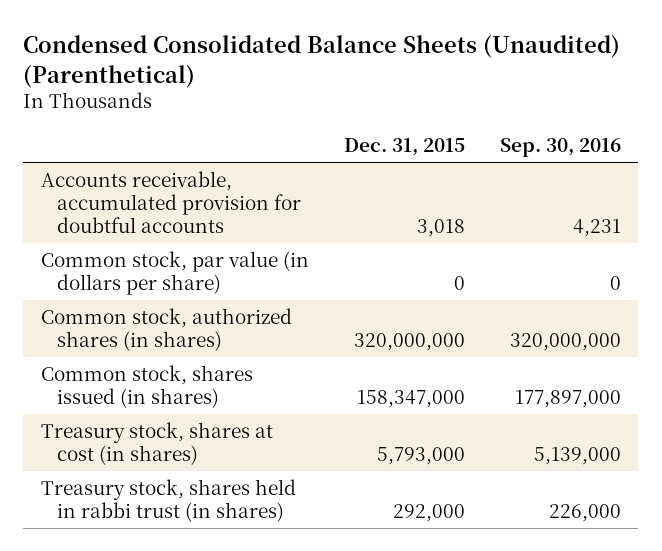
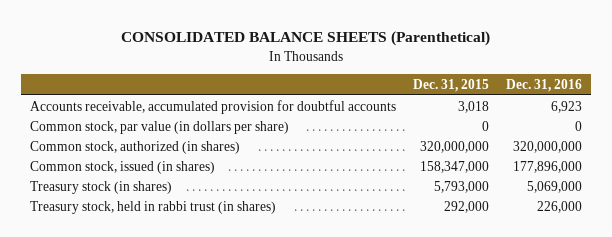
[23,34,621,88] Condensed Consolidated Balance Sheets (Unaudited) (Parenthetical) -> [121,31,491,47] CONSOLIDATED BALANCE SHEETS (Parenthetical)
[499,137,621,157] Sep. 30, 2016 -> none
none -> [506,78,583,92] Dec. 31, 2016
[40,308,292,352] Common stock, authorized shares (in shares) -> [29,140,240,154] Common stock, authorized (in shares)
[40,365,253,409] Common stock, shares issued (in shares) -> [29,160,215,174] Common stock, issued (in shares)
[40,422,273,466] Treasury stock, shares at cost (in shares) -> [29,180,172,194] Treasury stock (in shares)
[40,479,296,523] Treasury stock, shares held in rabbi trust (in shares) -> [29,200,276,214] Treasury stock, held in rabbi trust (in shares)

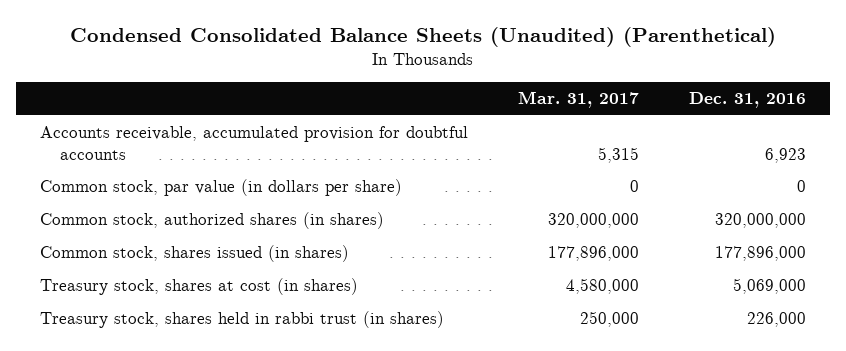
[121,31,491,47] CONSOLIDATED BALANCE SHEETS (Parenthetical) -> [69,27,776,48] Condensed Consolidated Balance Sheets (Unaudited) (Parenthetical)
[413,78,490,92] Dec. 31, 2015 -> none
none -> [517,91,639,109] Mar. 31, 2017
[29,140,240,154] Common stock, authorized (in shares) -> [40,212,385,230] Common stock, authorized shares (in shares)
[29,160,215,174] Common stock, issued (in shares) -> [40,245,350,263] Common stock, shares issued (in shares)
[29,180,172,194] Treasury stock (in shares) -> [40,278,359,296] Treasury stock, shares at cost (in shares)
[29,200,276,214] Treasury stock, held in rabbi trust (in shares) -> [40,311,445,329] Treasury stock, shares held in rabbi trust (in shares)

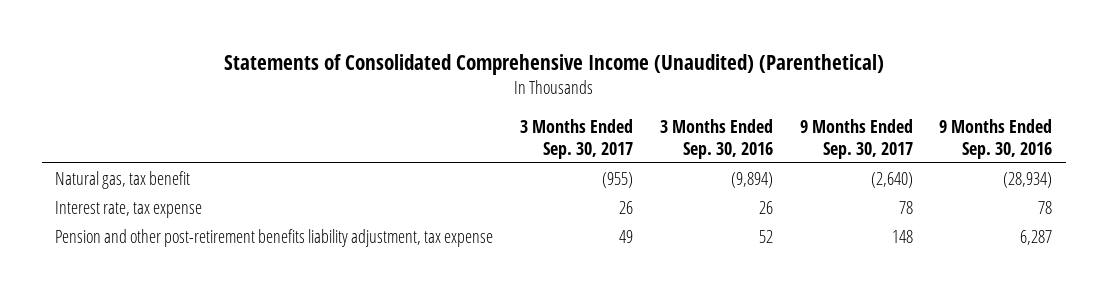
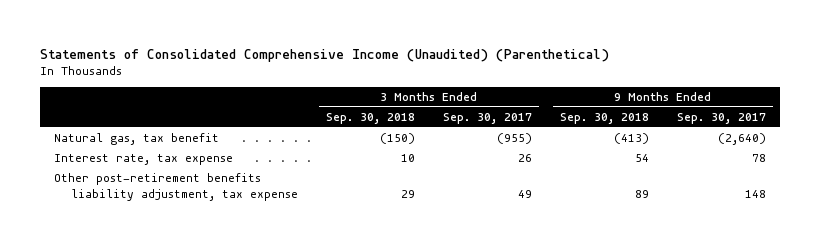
[659,118,773,159] 3 Months Ended Sep. 30, 2016 -> none
[939,118,1053,159] 9 Months Ended Sep. 30, 2016 -> none
none -> [326,112,416,124] Sep. 30, 2018
none -> [559,112,649,124] Sep. 30, 2018
[55,228,494,247] Pension and other post-retirement benefits liability adjustment, tax expense -> [53,173,299,201] Other post-retirement benefits liability adjustment, tax expense

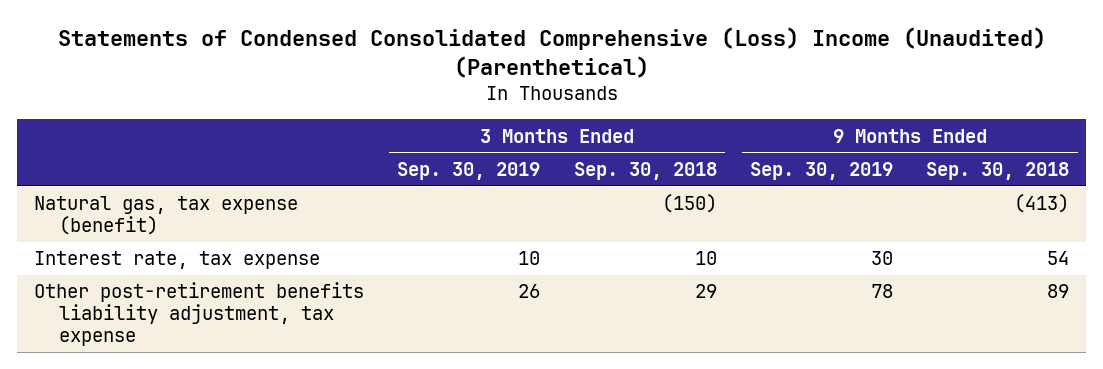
[39,48,609,62] Statements of Consolidated Comprehensive Income (Unaudited) (Parenthetical) -> [57,27,1046,79] Statements of Condensed Consolidated Comprehensive (Loss) Income (Unaudited) (Parenthetical)
[443,112,533,124] Sep. 30, 2017 -> none
[676,112,766,124] Sep. 30, 2017 -> none
none -> [397,161,541,180] Sep. 30, 2019
none -> [749,161,893,180] Sep. 30, 2019
[53,133,219,146] Natural gas, tax benefit -> [33,196,298,236] Natural gas, tax expense (benefit)

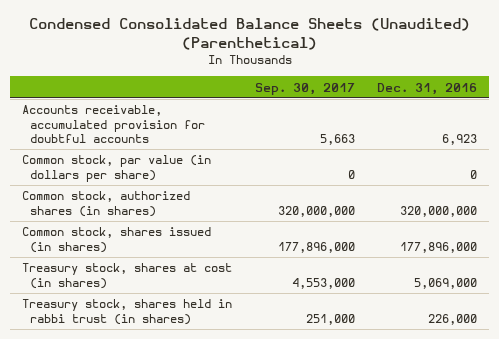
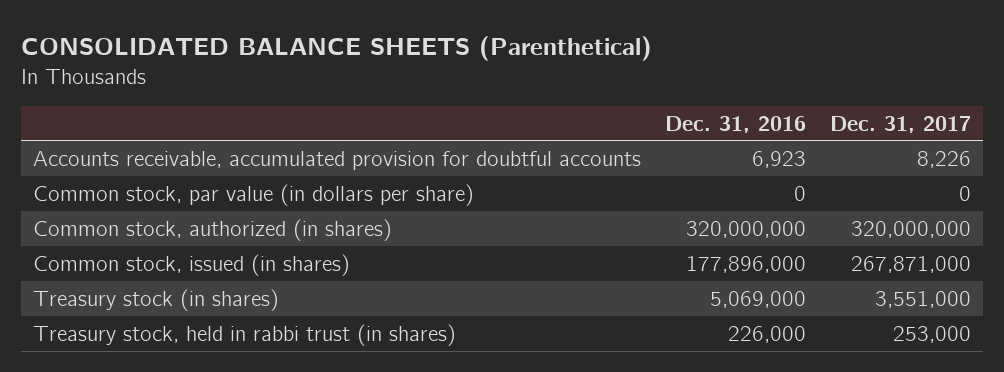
[28,18,470,50] Condensed Consolidated Balance Sheets (Unaudited) (Parenthetical) -> [21,35,653,61] CONSOLIDATED BALANCE SHEETS (Parenthetical)
[254,82,355,95] Sep. 30, 2017 -> none
none -> [829,115,971,133] Dec. 31, 2017
[21,191,190,217] Common stock, authorized shares (in shares) -> [32,218,392,241] Common stock, authorized (in shares)
[21,227,211,253] Common stock, shares issued (in shares) -> [32,253,350,276] Common stock, issued (in shares)
[21,263,232,289] Treasury stock, shares at cost (in shares) -> [32,288,279,311] Treasury stock (in shares)
[21,299,232,325] Treasury stock, shares held in rabbi trust (in shares) -> [32,323,456,346] Treasury stock, held in rabbi trust (in shares)

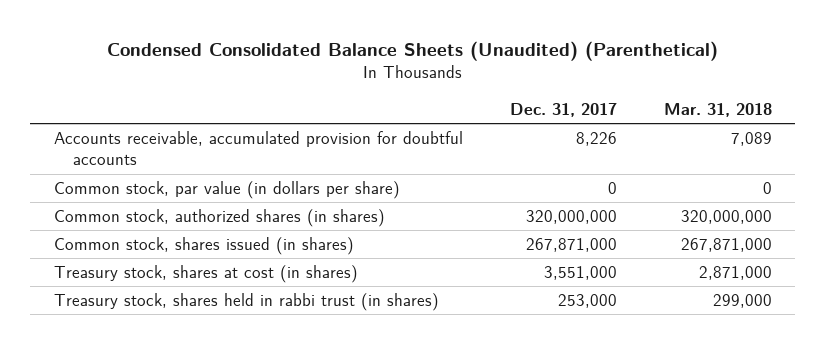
[21,35,653,61] CONSOLIDATED BALANCE SHEETS (Parenthetical) -> [106,40,718,61] Condensed Consolidated Balance Sheets (Unaudited) (Parenthetical)
[664,115,806,133] Dec. 31, 2016 -> none
none -> [663,102,772,117] Mar. 31, 2018
[32,218,392,241] Common stock, authorized (in shares) -> [53,208,385,227] Common stock, authorized shares (in shares)
[32,253,350,276] Common stock, issued (in shares) -> [53,236,354,255] Common stock, shares issued (in shares)
[32,288,279,311] Treasury stock (in shares) -> [53,264,358,283] Treasury stock, shares at cost (in shares)
[32,323,456,346] Treasury stock, held in rabbi trust (in shares) -> [53,292,439,311] Treasury stock, shares held in rabbi trust (in shares)

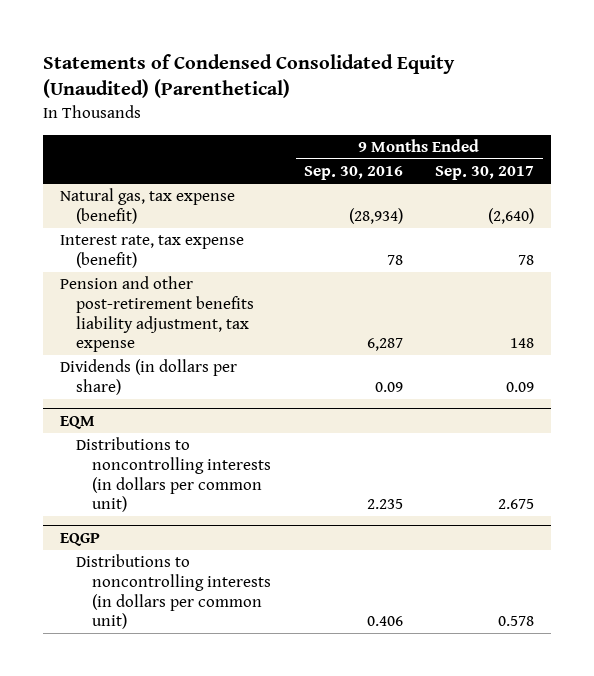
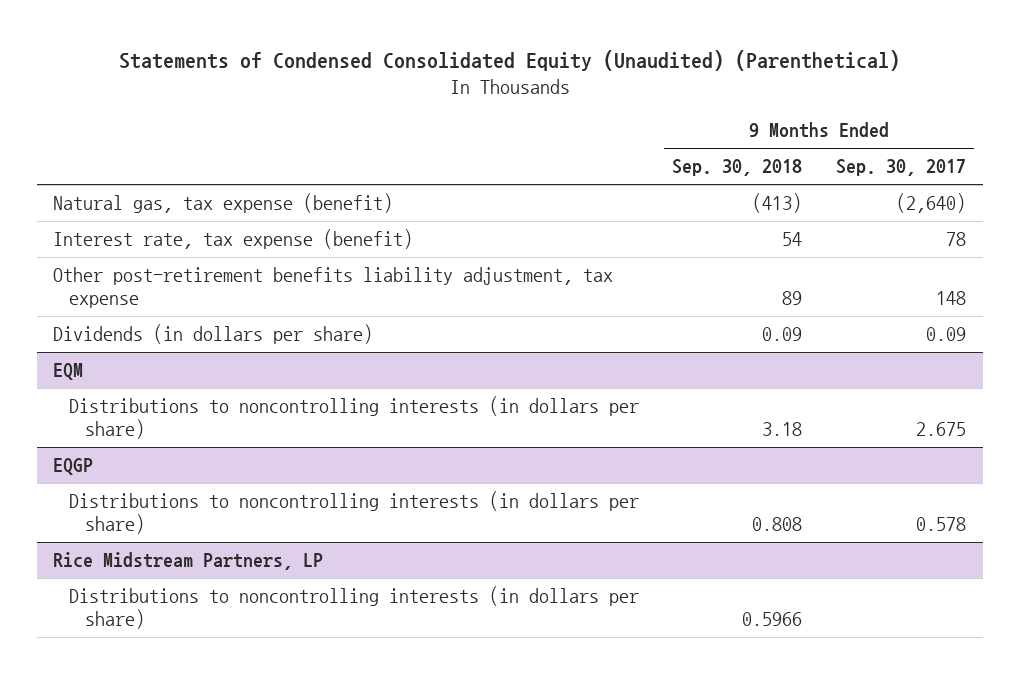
[303,166,403,181] Sep. 30, 2016 -> none
none -> [672,159,803,177] Sep. 30, 2018
[59,276,254,353] Pension and other post-retirement benefits liability adjustment, tax expense -> [53,267,614,309] Other post-retirement benefits liability adjustment, tax expense
[75,437,272,513] Distributions to noncontrolling interests (in dollars per common unit) -> [69,396,640,440] Distributions to noncontrolling interests (in dollars per share)
[75,554,272,630] Distributions to noncontrolling interests (in dollars per common unit) -> [69,491,640,535] Distributions to noncontrolling interests (in dollars per share)
none -> [53,552,324,571] Rice Midstream Partners, LP
none -> [69,586,640,630] Distributions to noncontrolling interests (in dollars per share)

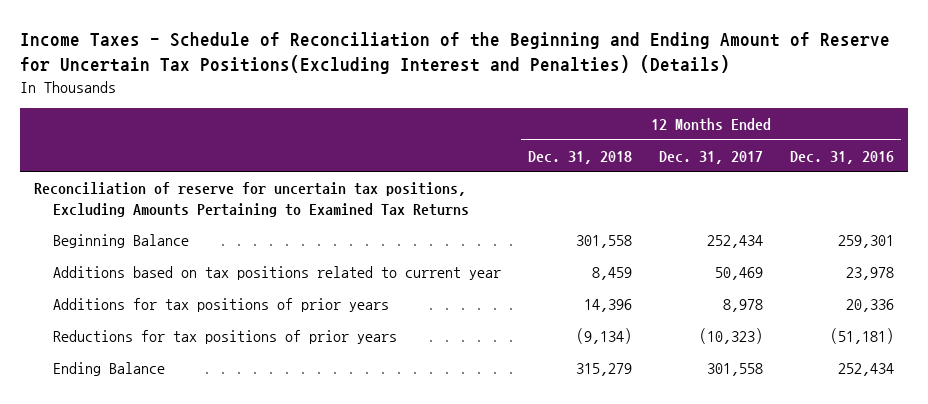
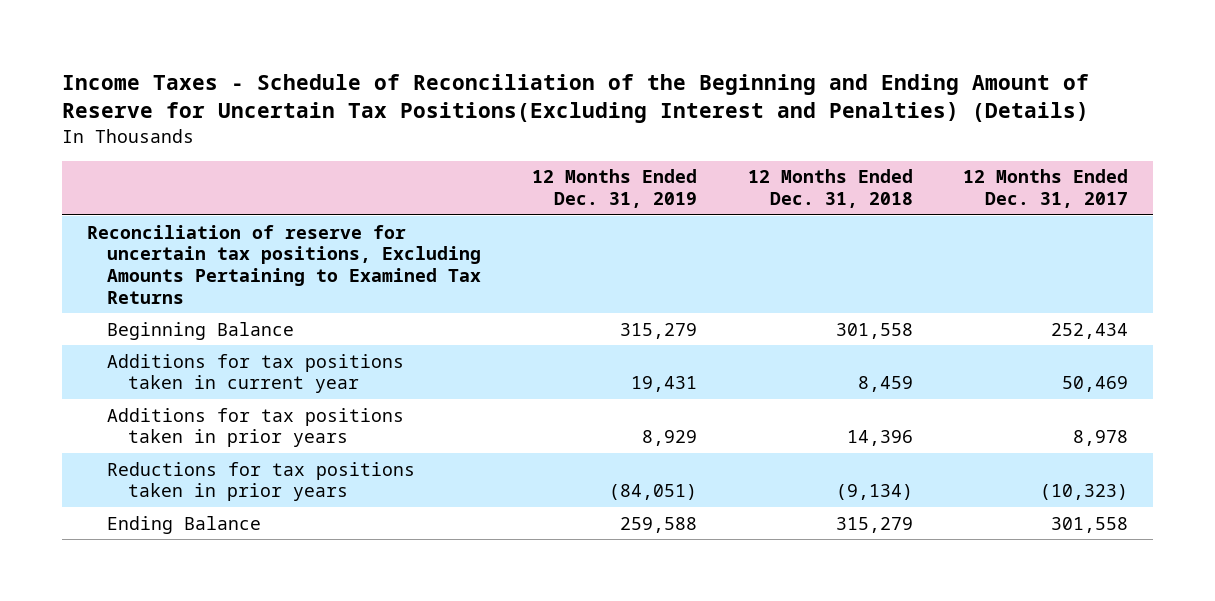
[790,150,895,164] Dec. 31, 2016 -> none
none -> [531,169,697,208] 12 Months Ended Dec. 31, 2019
[53,265,502,280] Additions based on tax positions related to current year -> [107,353,405,394] Additions for tax positions taken in current year
[53,297,390,312] Additions for tax positions of prior years -> [107,407,405,448] Additions for tax positions taken in prior years
[53,329,398,344] Reductions for tax positions of prior years -> [107,461,416,502] Reductions for tax positions taken in prior years

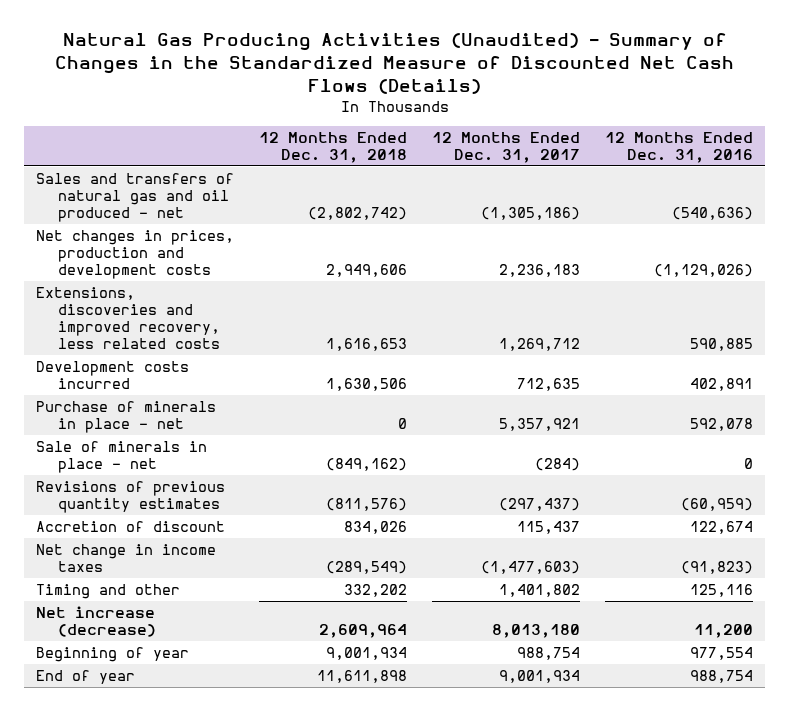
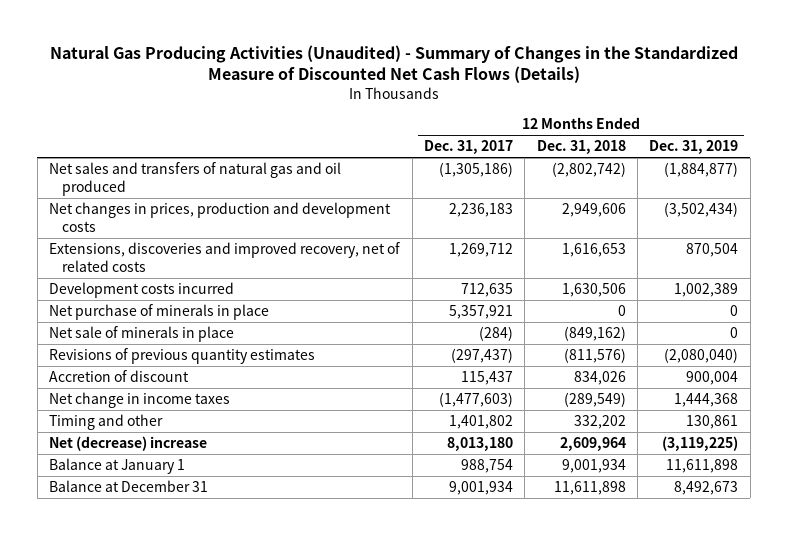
[604,132,753,164] 12 Months Ended Dec. 31, 2016 -> none
none -> [649,140,739,155] Dec. 31, 2019
[36,172,235,223] Sales and transfers of natural gas and oil produced - net -> [49,162,342,197] Net sales and transfers of natural gas and oil produced
[36,286,221,350] Extensions, discoveries and improved recovery, less related costs -> [49,242,401,273] Extensions, discoveries and improved recovery, net of related costs
[36,400,217,433] Purchase of minerals in place - net -> [49,304,270,321] Net purchase of minerals in place
[36,440,208,473] Sale of minerals in place - net -> [49,326,235,343] Net sale of minerals in place
[36,605,157,637] Net increase (decrease) -> [49,436,208,452] Net (decrease) increase
[36,646,190,662] Beginning of year -> [49,458,186,475] Balance at January 1
[36,669,136,684] End of year -> [49,480,209,493] Balance at December 31

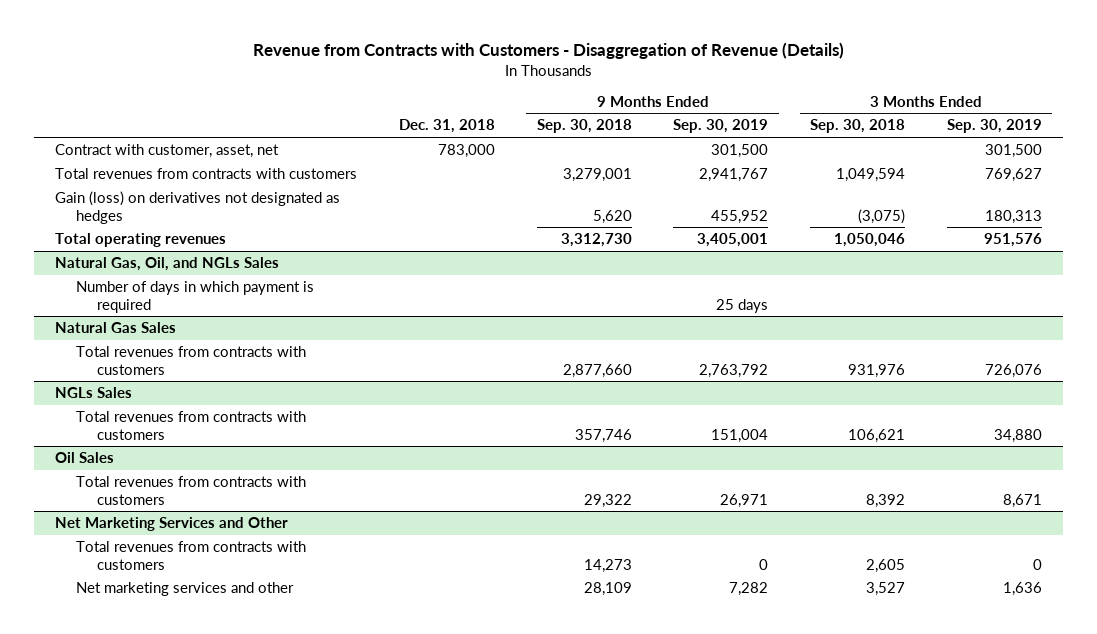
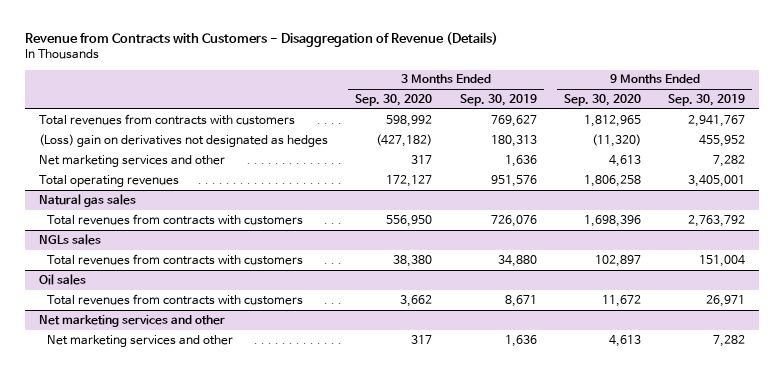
[398,119,495,134] Dec. 31, 2018 -> none
[536,119,632,134] Sep. 30, 2018 -> none
[810,119,906,134] Sep. 30, 2018 -> none
none -> [355,93,433,106] Sep. 30, 2020
none -> [564,93,642,106] Sep. 30, 2020
[54,143,279,158] Contract with customer, asset, net -> none
[54,190,340,224] Gain (loss) on derivatives not designated as hedges -> [38,133,328,147] (Loss) gain on derivatives not designated as hedges
none -> [38,154,225,167] Net marketing services and other
[54,256,279,271] Natural Gas, Oil, and NGLs Sales -> none
[76,280,315,313] Number of days in which payment is required -> none
[54,321,176,333] Natural Gas Sales -> [38,193,136,207] Natural gas sales
[54,386,132,398] NGLs Sales -> [38,233,101,245] NGLs sales
[54,451,114,463] Oil Sales -> [38,273,86,285] Oil sales
[76,540,307,570] Total revenues from contracts with customers -> none
[54,516,288,531] Net Marketing Services and Other -> [38,314,225,327] Net marketing services and other

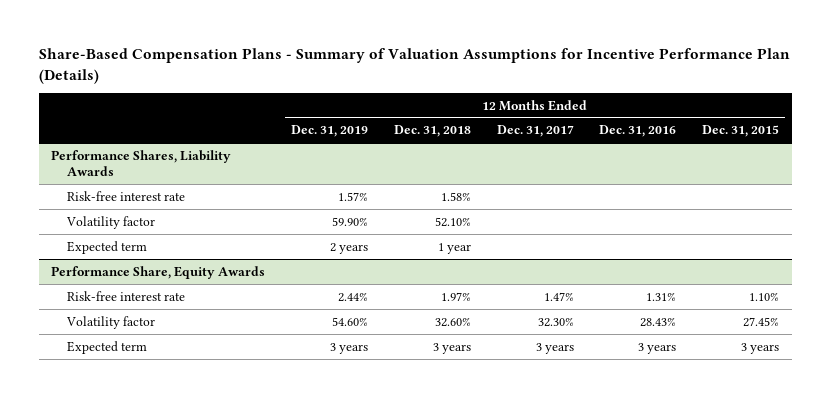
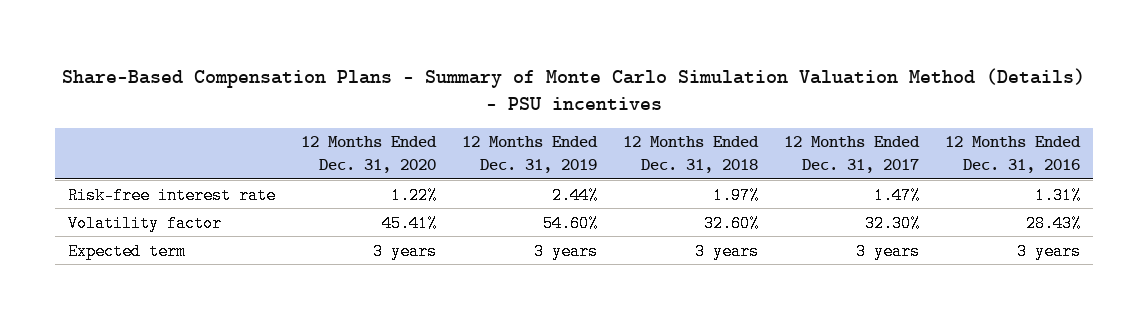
[38,48,790,84] Share-Based Compensation Plans - Summary of Valuation Assumptions for Incentive Performance Plan (Details) -> [62,67,1086,111] Share-Based Compensation Plans - Summary of Monte Carlo Simulation Valuation Method (Details) - PSU incentives
[701,125,779,138] Dec. 31, 2015 -> none
none -> [301,136,438,173] 12 Months Ended Dec. 31, 2020
[51,149,232,177] Performance Shares, Liability Awards -> none
[67,190,186,201] Risk-free interest rate -> none
[66,215,156,229] Volatility factor -> none
[67,240,148,254] Expected term -> none
[51,265,266,279] Performance Share, Equity Awards -> none

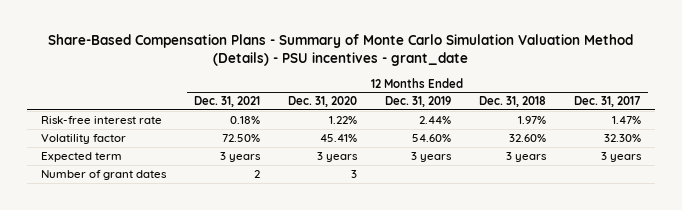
[62,67,1086,111] Share-Based Compensation Plans - Summary of Monte Carlo Simulation Valuation Method (Details) - PSU incentives -> [47,34,633,67] Share-Based Compensation Plans - Summary of Monte Carlo Simulation Valuation Method (Details) - PSU incentives - grant_date
[945,136,1082,173] 12 Months Ended Dec. 31, 2016 -> none
none -> [193,96,260,108] Dec. 31, 2021
none -> [41,169,168,180] Number of grant dates

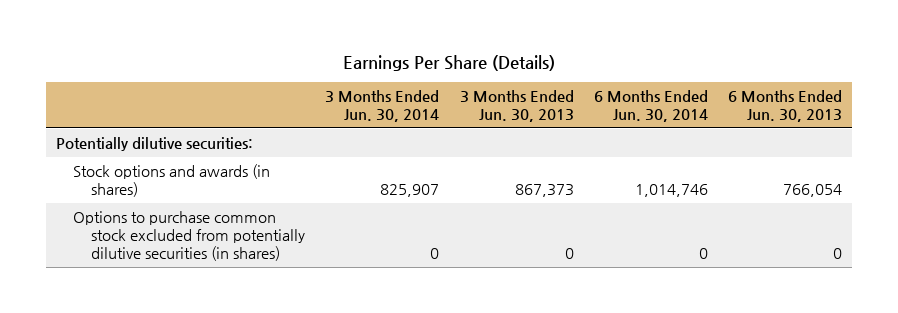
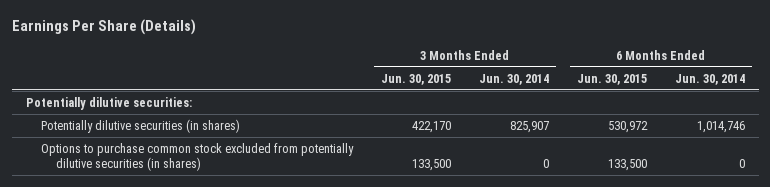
[459,89,574,122] 3 Months Ended Jun. 30, 2013 -> none
[728,89,843,122] 6 Months Ended Jun. 30, 2013 -> none
none -> [380,73,451,85] Jun. 30, 2015
none -> [576,73,647,85] Jun. 30, 2015
[73,163,271,197] Stock options and awards (in shares) -> [40,118,240,133] Potentially dilutive securities (in shares)

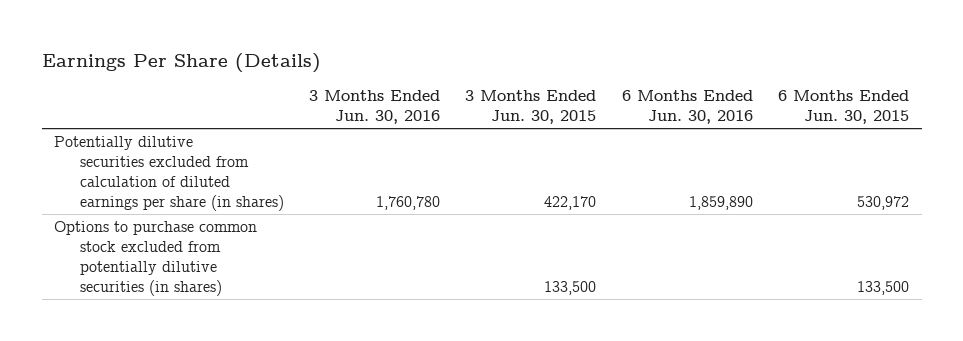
[478,73,549,85] Jun. 30, 2014 -> none
[674,73,745,85] Jun. 30, 2014 -> none
none -> [309,90,441,125] 3 Months Ended Jun. 30, 2016
none -> [621,90,753,125] 6 Months Ended Jun. 30, 2016
[25,96,192,110] Potentially dilutive securities: -> none
[40,118,240,133] Potentially dilutive securities (in shares) -> [54,136,284,212] Potentially dilutive securities excluded from calculation of diluted earnings per share (in shares)

